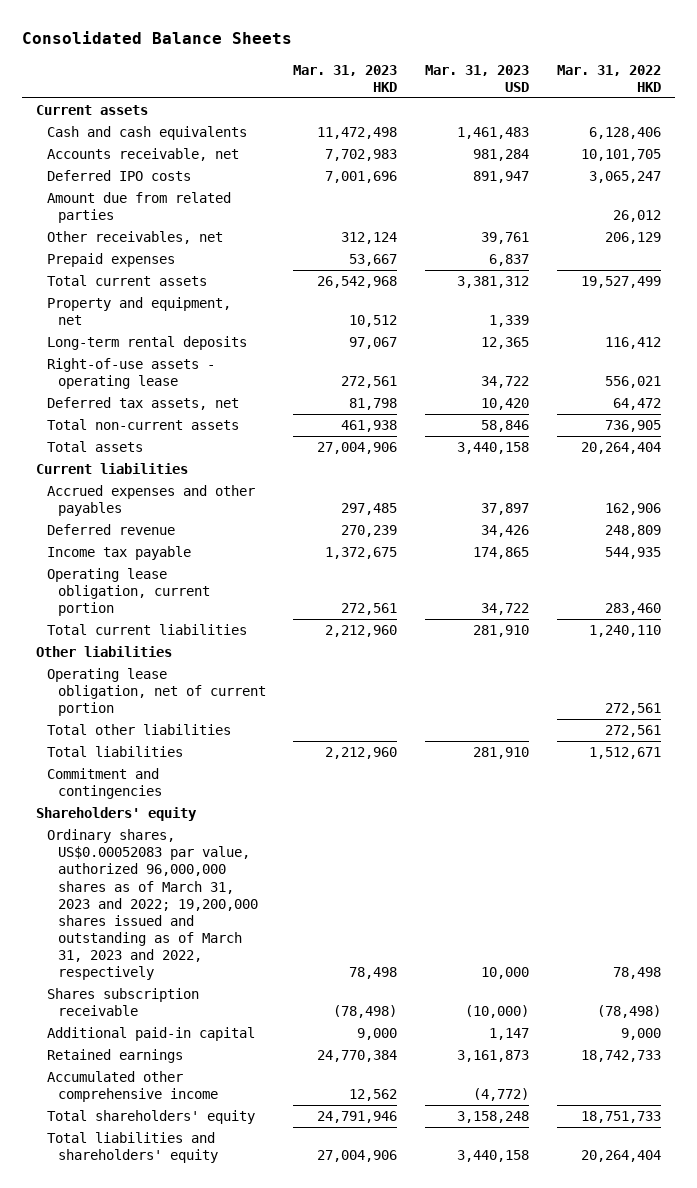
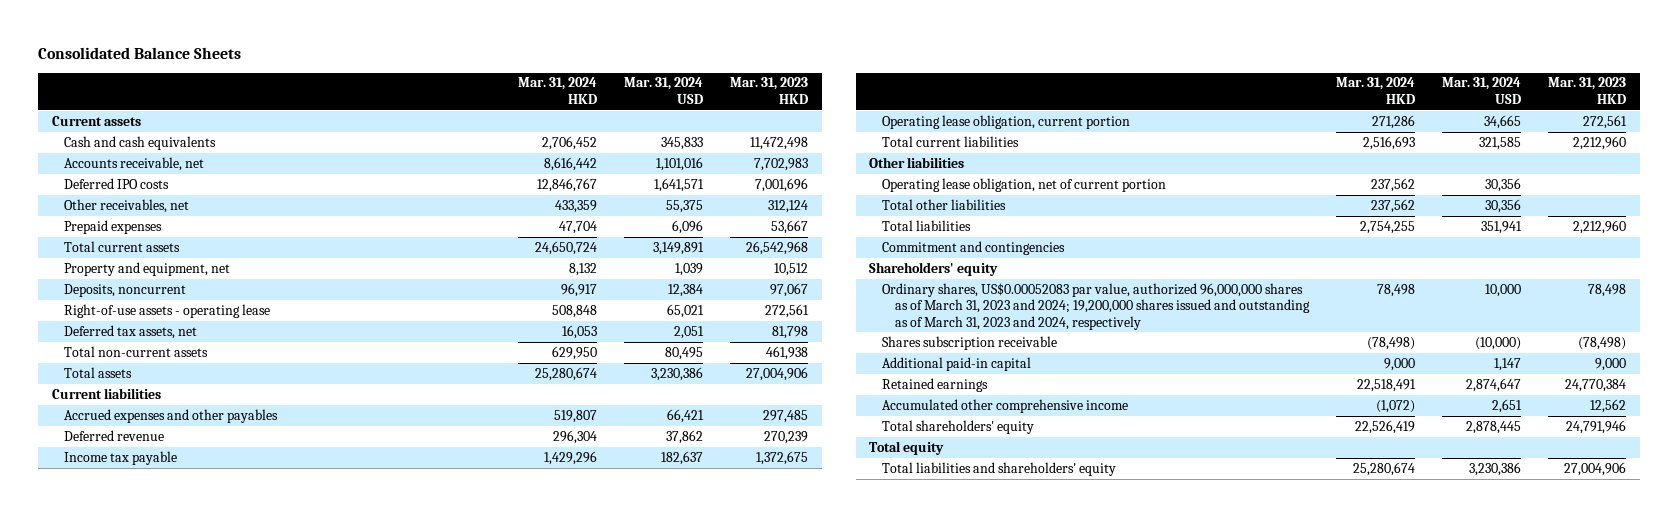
[424,64,529,92] Mar. 31, 2023 USD -> none
[556,64,661,92] Mar. 31, 2022 HKD -> none
none -> [518,77,598,104] Mar. 31, 2024 HKD
none -> [624,77,704,104] Mar. 31, 2024 USD
[46,192,231,224] Amount due from related parties -> none
[46,336,247,351] Long-term rental deposits -> [64,283,187,297] Deposits, noncurrent
[46,829,258,981] Ordinary shares, US$0.00052083 par value, authorized 96,000,000 shares as of March 31, 2023 and 2022; 19,200,000 shares issued and outstanding as of March 31, 2023 and 2022, respectively -> [882,282,1311,330] Ordinary shares, US$0.00052083 par value, authorized 96,000,000 shares as of March 31, 2023 and 2024; 19,200,000 shares issued and outstanding as of March 31, 2023 and 2024, respectively
none -> [869,440,945,455] Total equity

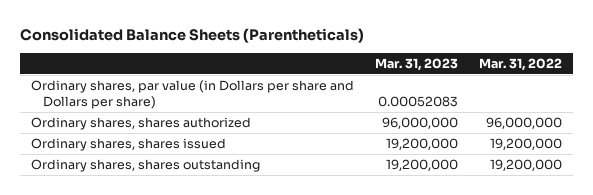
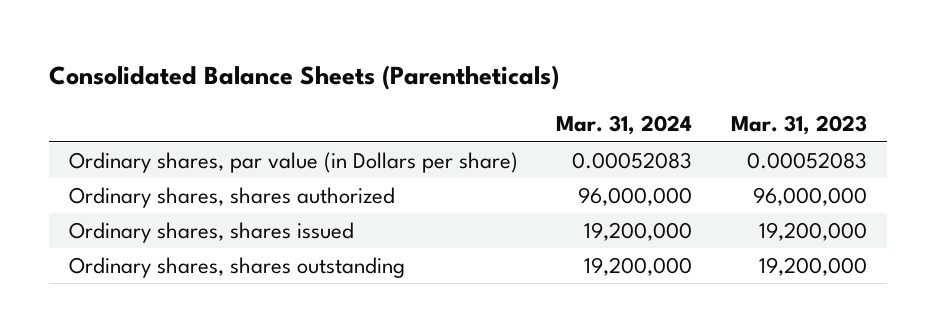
[479,57,563,71] Mar. 31, 2022 -> none
none -> [556,115,693,136] Mar. 31, 2024
[31,80,355,110] Ordinary shares, par value (in Dollars per share and Dollars per share) -> [68,152,518,174] Ordinary shares, par value (in Dollars per share)

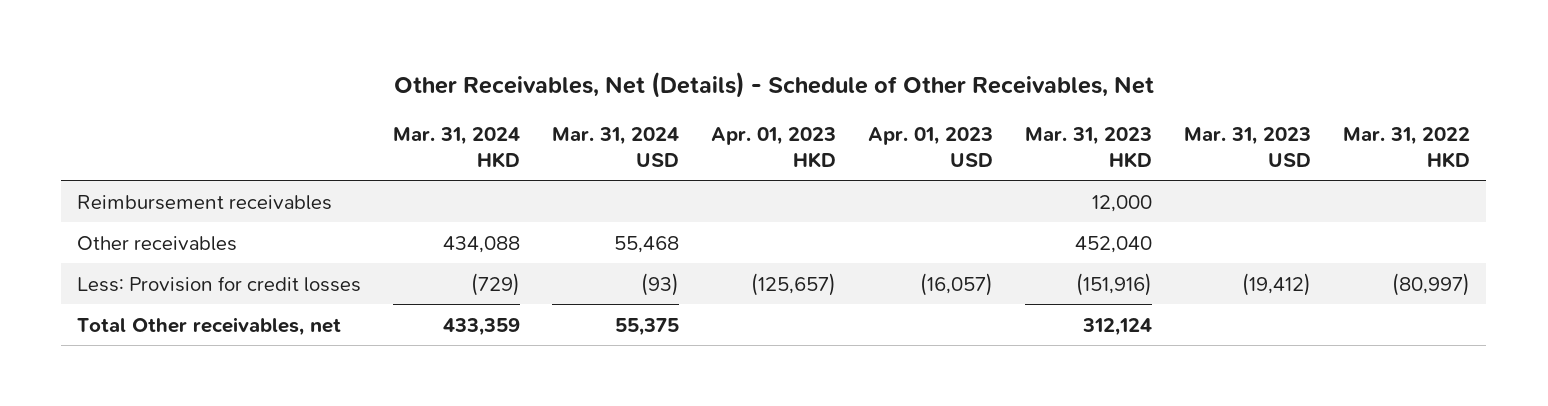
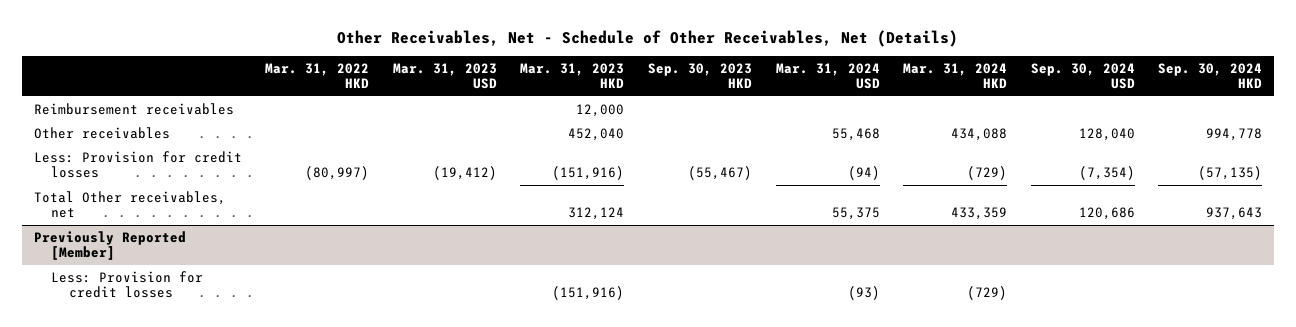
[393,71,1154,98] Other Receivables, Net (Details) - Schedule of Other Receivables, Net -> [337,29,959,47] Other Receivables, Net - Schedule of Other Receivables, Net (Details)
[711,126,837,168] Apr. 01, 2023 HKD -> none
[868,126,994,167] Apr. 01, 2023 USD -> none
none -> [648,62,753,89] Sep. 30, 2023 HKD
none -> [1030,62,1135,90] Sep. 30, 2024 USD
none -> [1158,62,1263,89] Sep. 30, 2024 HKD
[641,272,680,296] (93) -> [847,166,880,181] (94)
none -> [33,230,186,261] Previously Reported [Member]
none -> [51,270,204,299] Less: Provision for credit losses

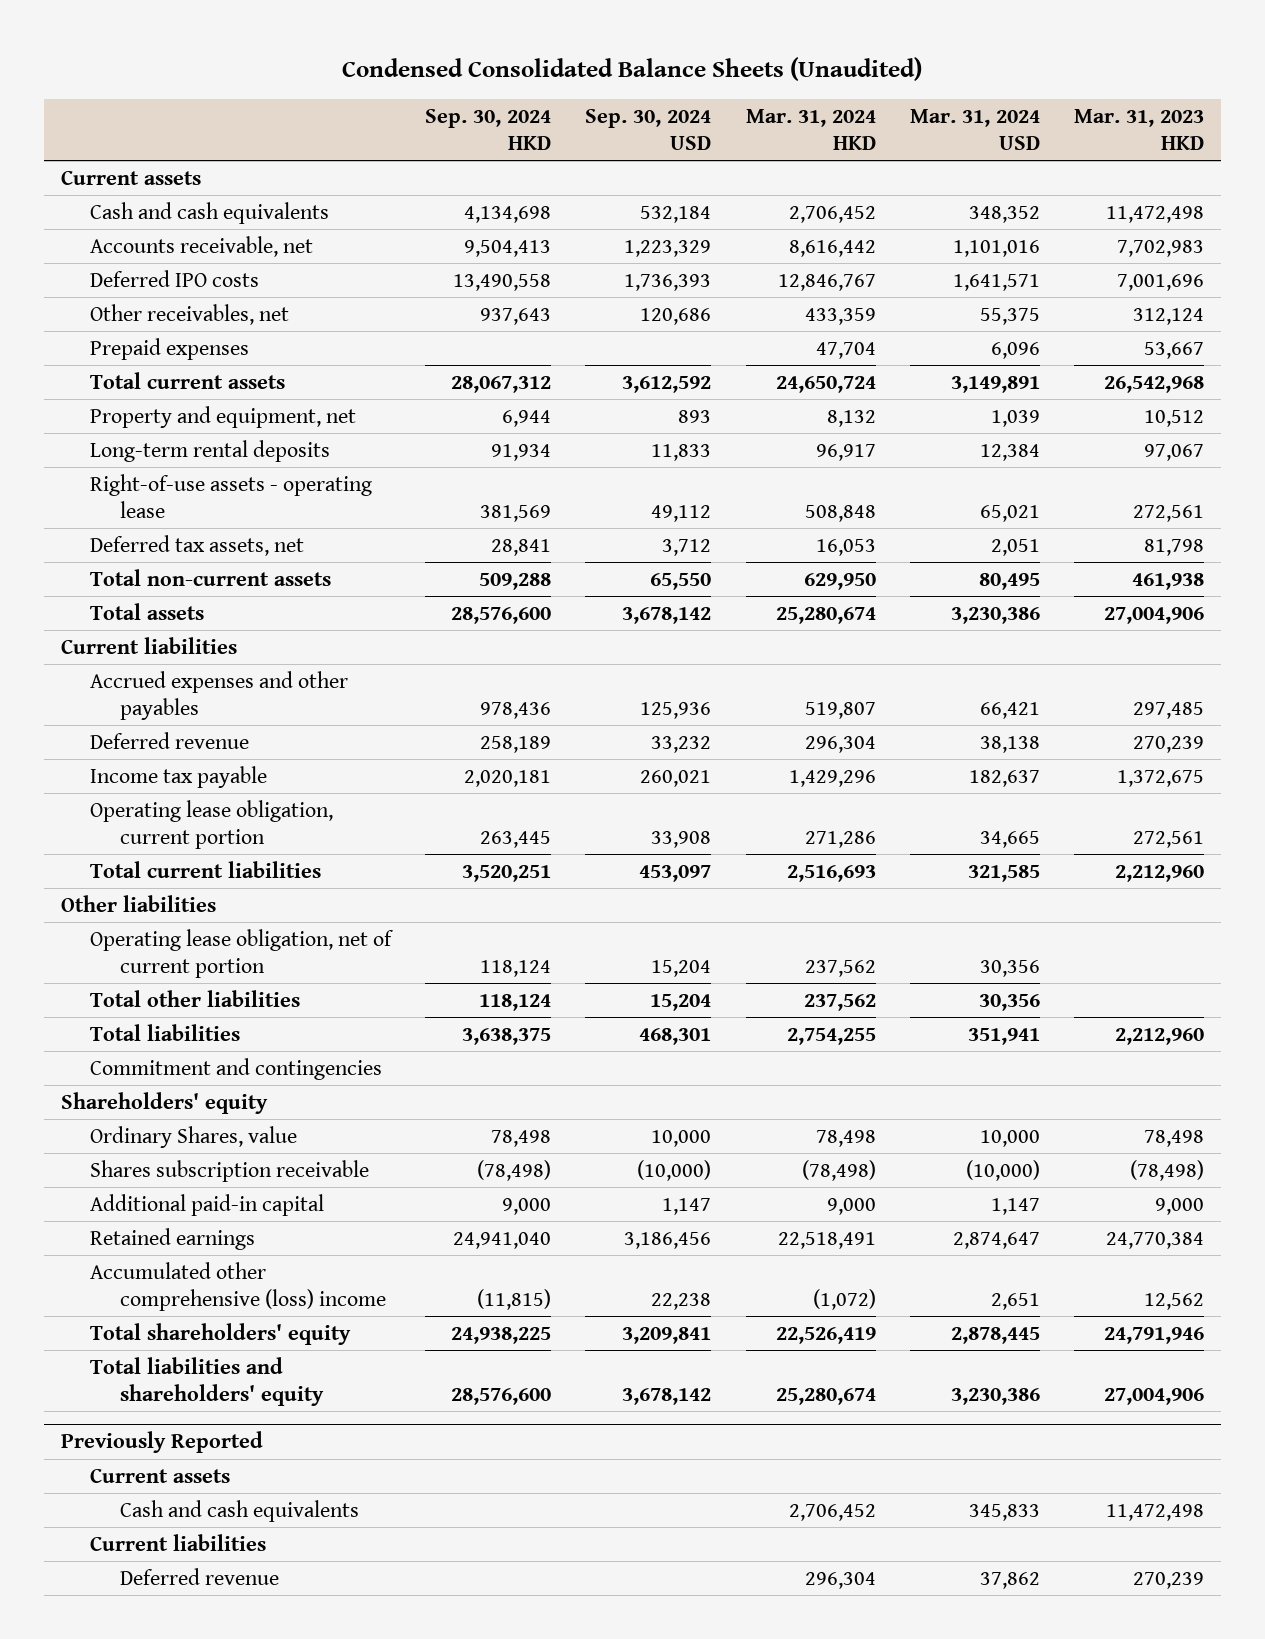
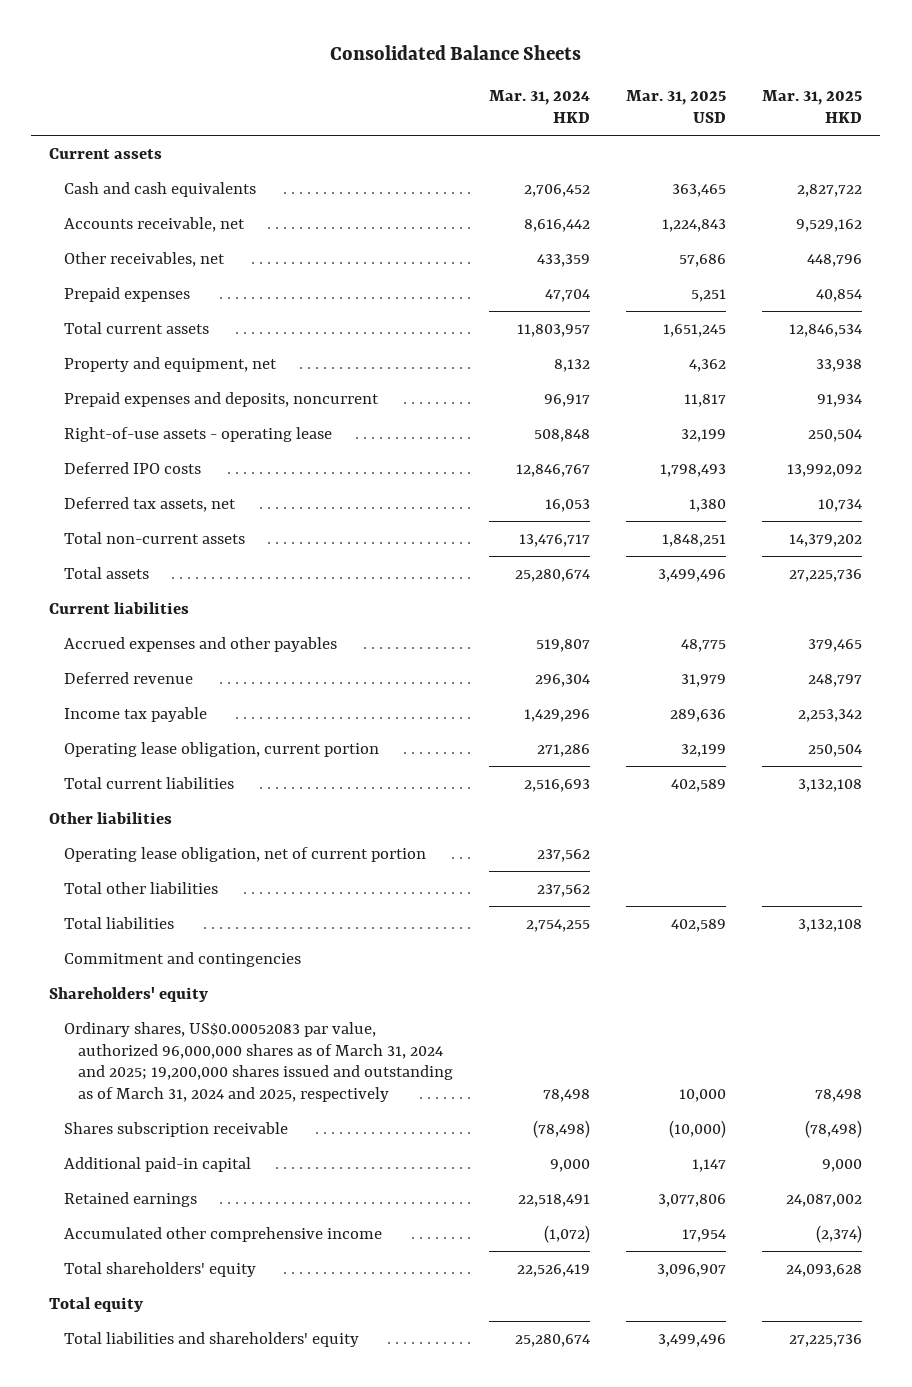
[342,57,923,82] Condensed Consolidated Balance Sheets (Unaudited) -> [329,45,581,61] Consolidated Balance Sheets
[425,109,552,150] Sep. 30, 2024 HKD -> none
[585,109,712,150] Sep. 30, 2024 USD -> none
[909,109,1040,150] Mar. 31, 2024 USD -> none
[1073,109,1204,150] Mar. 31, 2023 HKD -> none
none -> [626,90,727,124] Mar. 31, 2025 USD
none -> [762,90,863,124] Mar. 31, 2025 HKD
[775,375,876,393] 24,650,724 -> [517,323,591,337] 11,803,957
[90,439,331,462] Long-term rental deposits -> [63,391,379,407] Prepaid expenses and deposits, noncurrent
[90,269,260,287] Deferred IPO costs -> [63,461,201,474] Deferred IPO costs
[803,572,876,590] 629,950 -> [519,533,591,547] 13,476,717
[90,1125,298,1148] Ordinary Shares, value -> [63,1021,454,1103] Ordinary shares, US$0.00052083 par value, authorized 96,000,000 shares as of March 31, 2024 and 2025; 19,200,000 shares issued and outstanding as of March 31, 2024 and 2025, respectively
[90,1261,386,1311] Accumulated other comprehensive (loss) income -> [63,1226,382,1242] Accumulated other comprehensive income
none -> [49,1296,144,1312] Total equity
[60,1431,263,1454] Previously Reported -> none
[90,1467,231,1483] Current assets -> none
[119,1499,359,1522] Cash and cash equivalents -> none
[90,1533,267,1551] Current liabilities -> none
[119,1567,279,1585] Deferred revenue -> none

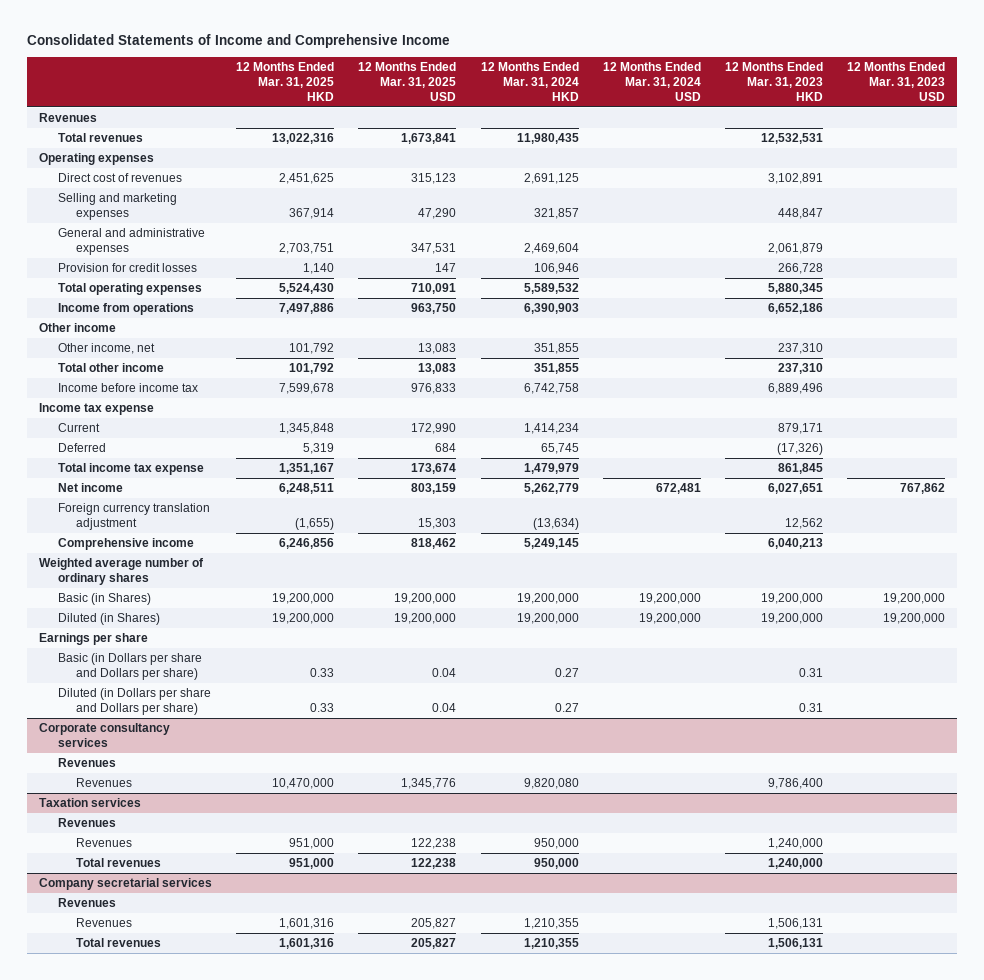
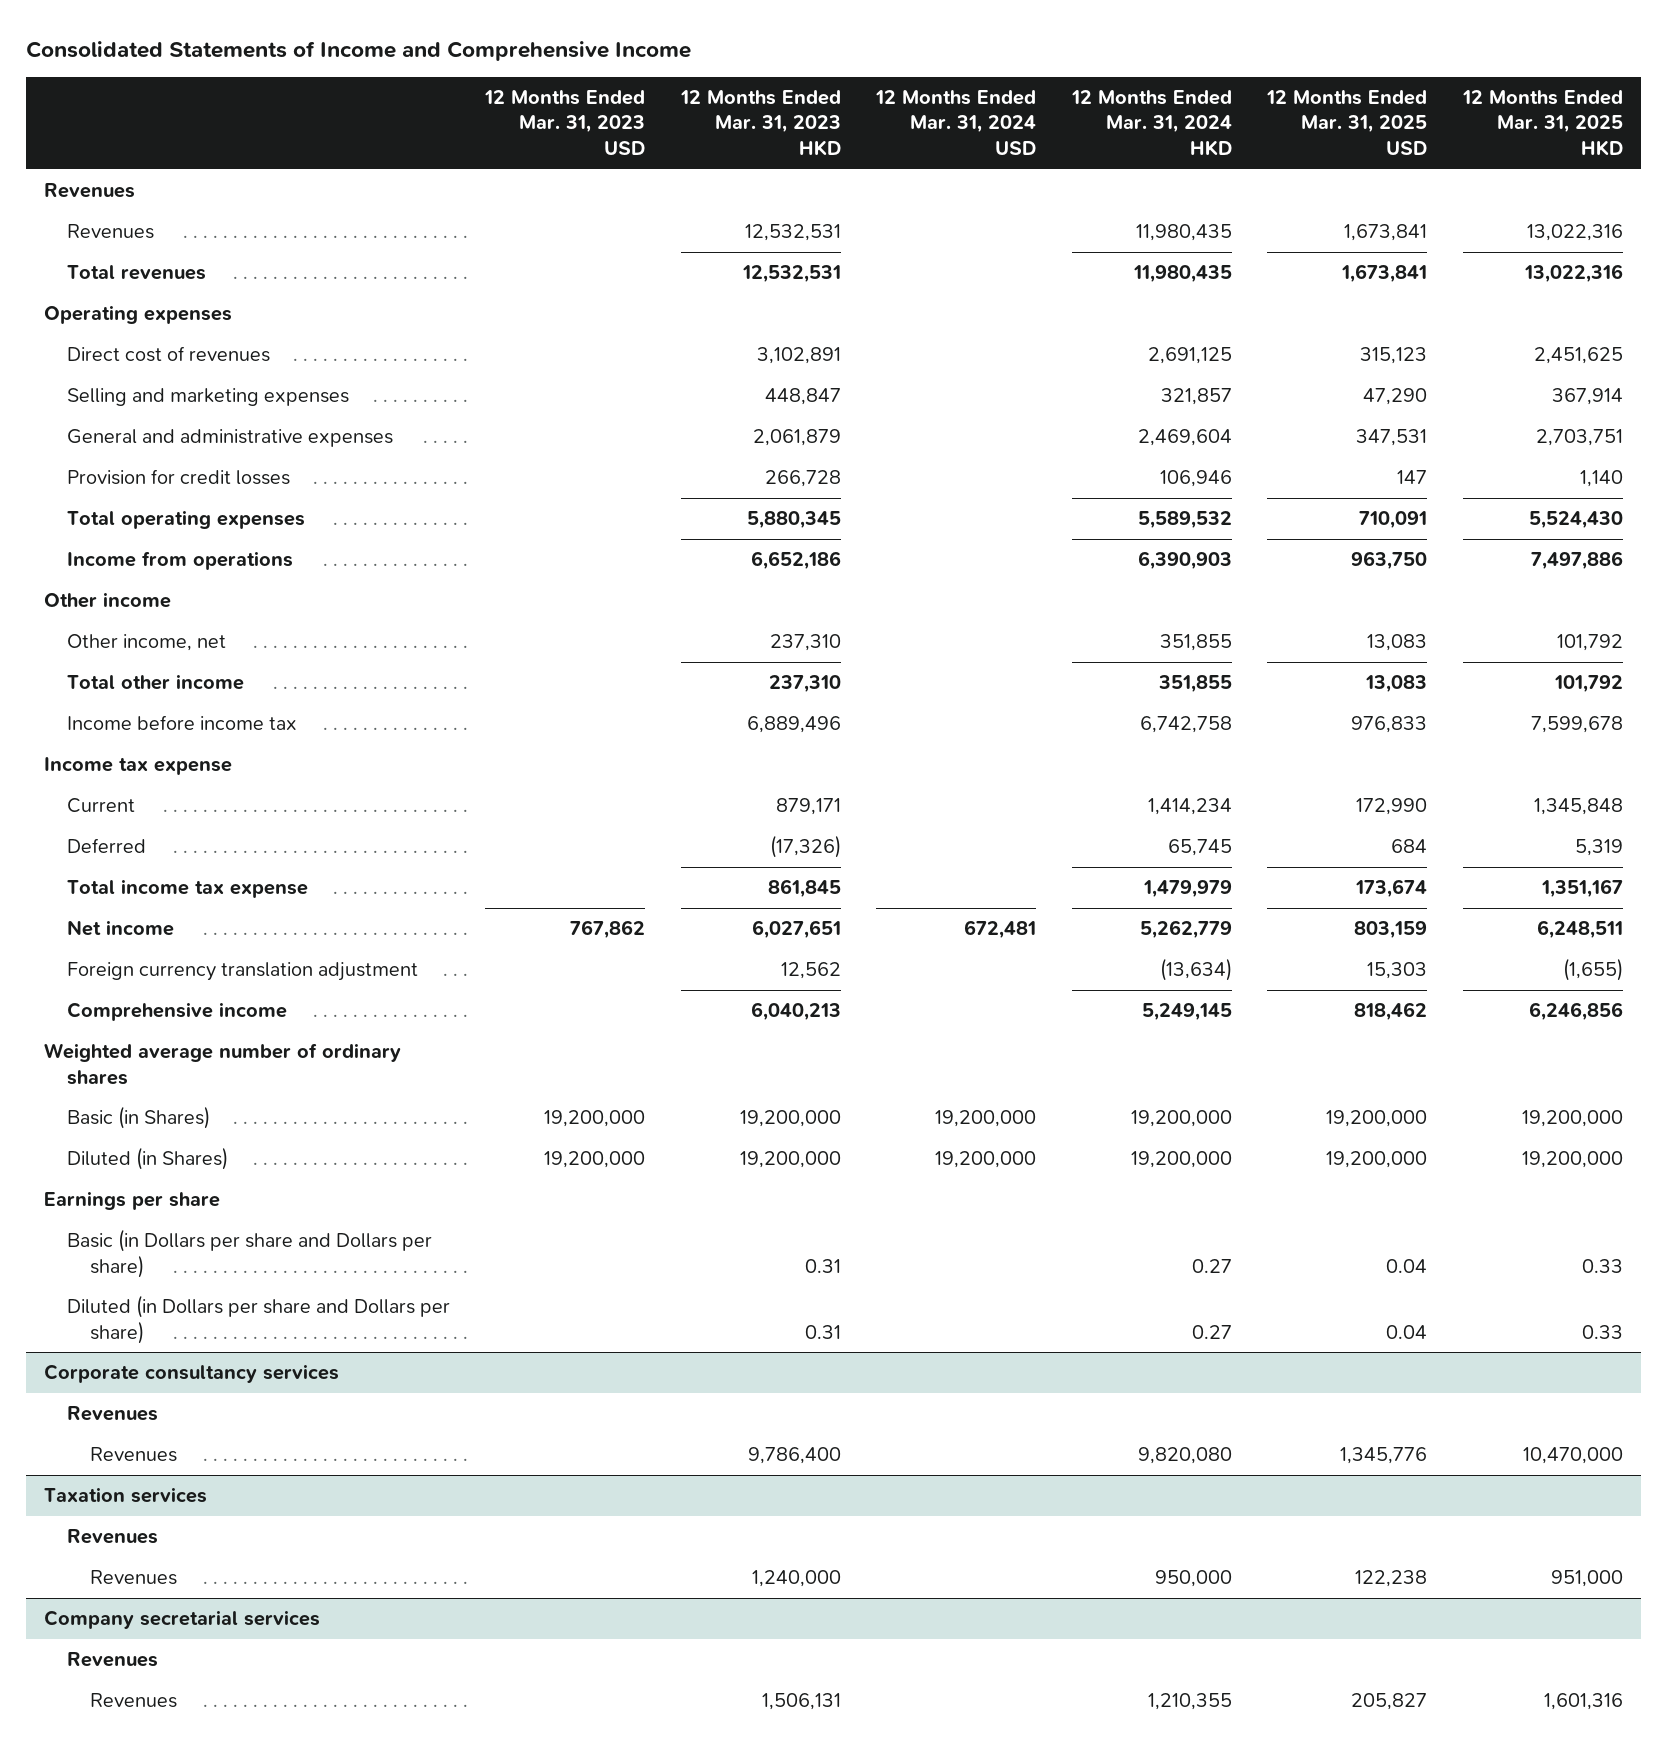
none -> [66,224,154,240] Revenues
[76,857,162,867] Total revenues -> none
[76,937,162,947] Total revenues -> none

